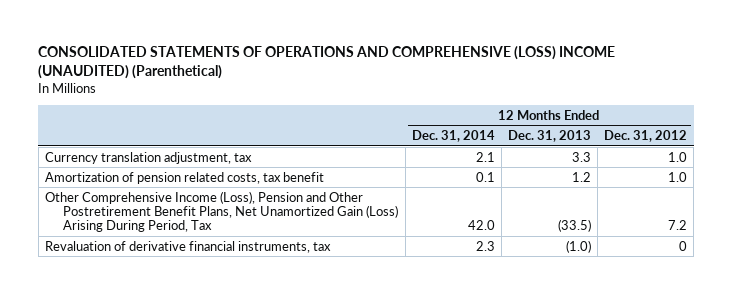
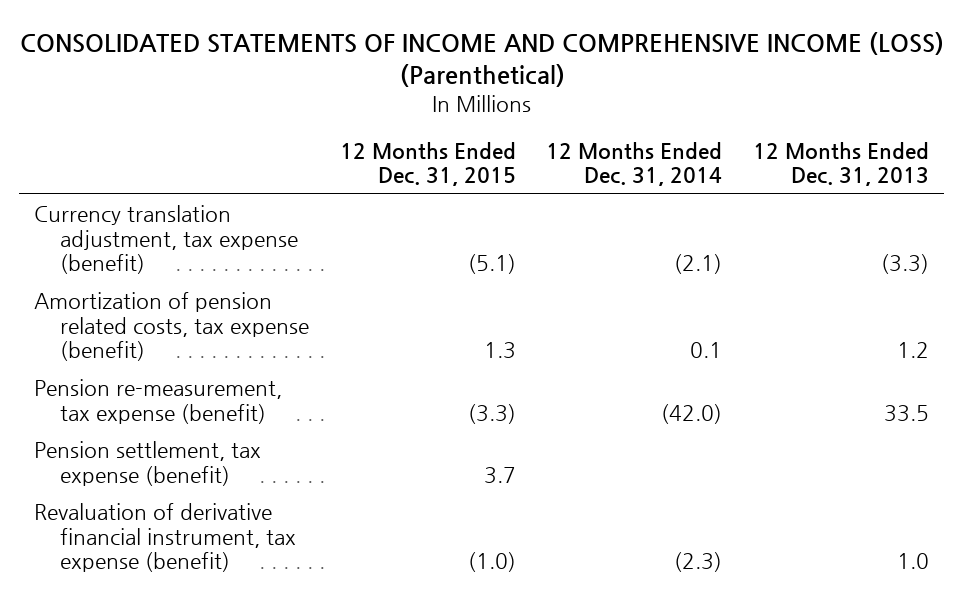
[38,46,616,80] CONSOLIDATED STATEMENTS OF OPERATIONS AND COMPREHENSIVE (LOSS) INCOME (UNAUDITED) (Parenthetical) -> [19,32,944,88] CONSOLIDATED STATEMENTS OF INCOME AND COMPREHENSIVE INCOME (LOSS) (Parenthetical)
[604,130,688,143] Dec. 31, 2012 -> none
none -> [339,141,516,187] 12 Months Ended Dec. 31, 2015
[44,190,399,233] Other Comprehensive Income (Loss), Pension and Other Postretirement Benefit Plans, Net Unamortized Gain (Loss) Arising During Period, Tax -> none
[44,151,252,164] Currency translation adjustment, tax -> [34,205,299,274] Currency translation adjustment, tax expense (benefit)
[475,151,495,162] 2.1 -> [674,253,723,274] (2.1)
[571,151,591,162] 3.3 -> [880,253,929,274] (3.3)
[44,171,324,184] Amortization of pension related costs, tax benefit -> [34,292,310,361] Amortization of pension related costs, tax expense (benefit)
none -> [34,379,283,424] Pension re-measurement, tax expense (benefit)
none -> [34,441,262,486] Pension settlement, tax expense (benefit)
[44,240,331,253] Revaluation of derivative financial instruments, tax -> [34,503,297,572] Revaluation of derivative financial instrument, tax expense (benefit)
[475,240,495,251] 2.3 -> [674,551,723,572] (2.3)
[565,239,591,253] (1.0) -> [896,552,929,569] 1.0

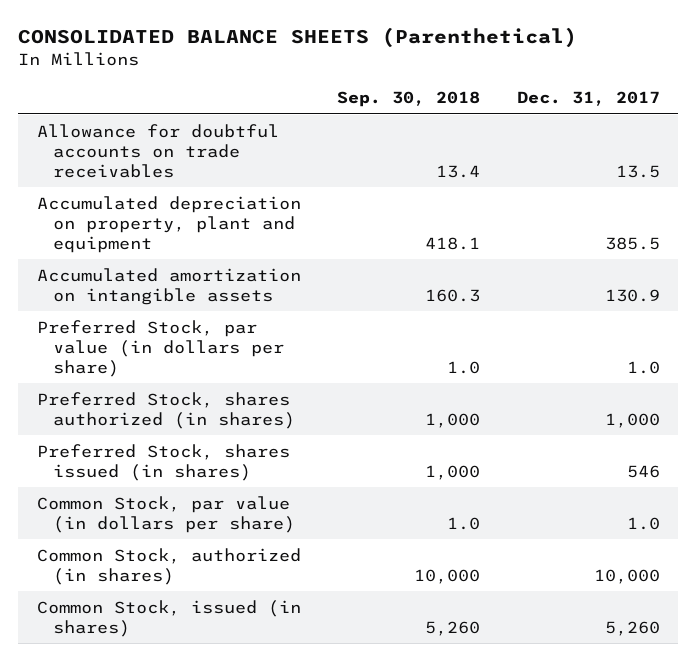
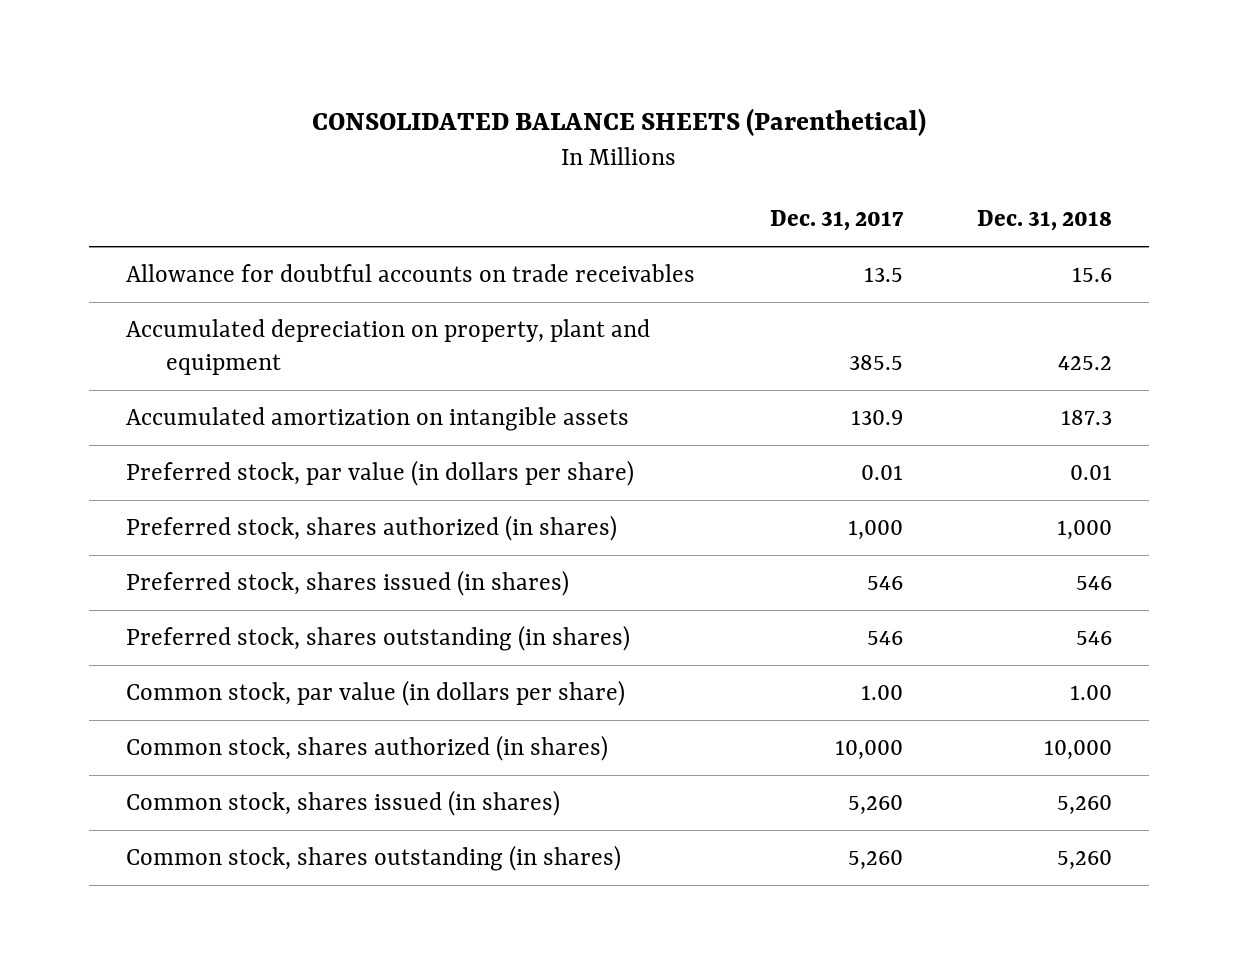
[337,91,481,108] Sep. 30, 2018 -> none
none -> [977,210,1113,232] Dec. 31, 2018
[36,319,284,377] Preferred Stock, par value (in dollars per share) -> [126,459,635,486] Preferred stock, par value (in dollars per share)
[626,360,660,374] 1.0 -> [860,464,903,480] 0.01
[36,391,295,429] Preferred Stock, shares authorized (in shares) -> [126,514,618,541] Preferred stock, shares authorized (in shares)
[36,443,290,481] Preferred Stock, shares issued (in shares) -> [126,569,570,596] Preferred stock, shares issued (in shares)
none -> [126,624,631,651] Preferred stock, shares outstanding (in shares)
[36,495,295,533] Common Stock, par value (in dollars per share) -> [126,679,626,706] Common stock, par value (in dollars per share)
[626,516,660,530] 1.0 -> [860,684,903,700] 1.00
[36,547,301,585] Common Stock, authorized (in shares) -> [126,734,609,761] Common stock, shares authorized (in shares)
[36,599,301,637] Common Stock, issued (in shares) -> [126,789,561,816] Common stock, shares issued (in shares)
none -> [126,844,622,871] Common stock, shares outstanding (in shares)

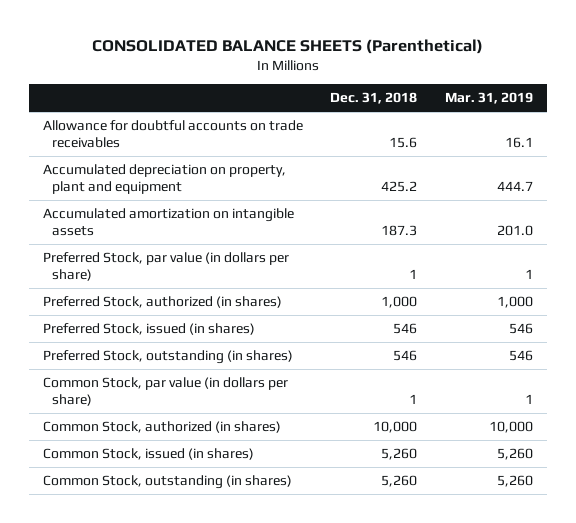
[769,210,904,232] Dec. 31, 2017 -> none
none -> [445,92,534,105] Mar. 31, 2019
[126,459,635,486] Preferred stock, par value (in dollars per share) -> [42,252,289,281] Preferred Stock, par value (in dollars per share)
[1070,464,1113,480] 0.01 -> [409,268,418,279] 1
[126,514,618,541] Preferred stock, shares authorized (in shares) -> [42,296,282,309] Preferred Stock, authorized (in shares)
[126,569,570,596] Preferred stock, shares issued (in shares) -> [42,323,255,336] Preferred Stock, issued (in shares)
[126,624,631,651] Preferred stock, shares outstanding (in shares) -> [42,350,293,365] Preferred Stock, outstanding (in shares)
[126,679,626,706] Common stock, par value (in dollars per share) -> [42,377,288,406] Common Stock, par value (in dollars per share)
[1070,684,1113,700] 1.00 -> [409,393,418,404] 1
[126,734,609,761] Common stock, shares authorized (in shares) -> [42,421,281,434] Common Stock, authorized (in shares)
[126,789,561,816] Common stock, shares issued (in shares) -> [42,448,254,461] Common Stock, issued (in shares)
[126,844,622,871] Common stock, shares outstanding (in shares) -> [42,475,292,490] Common Stock, outstanding (in shares)

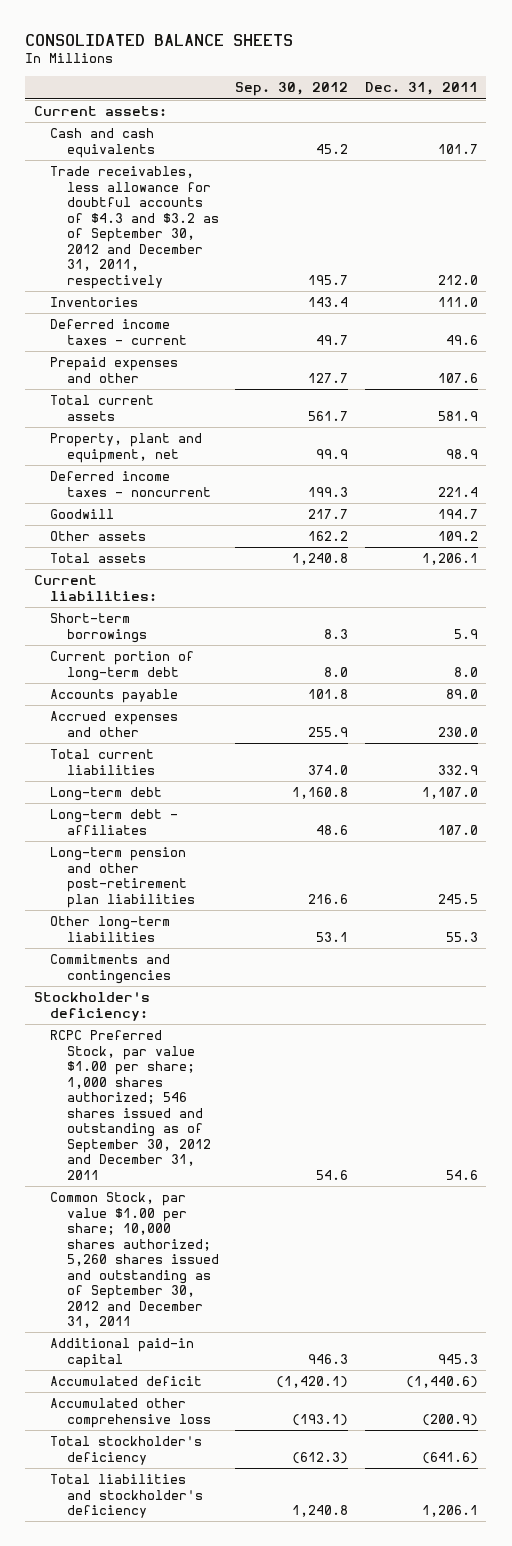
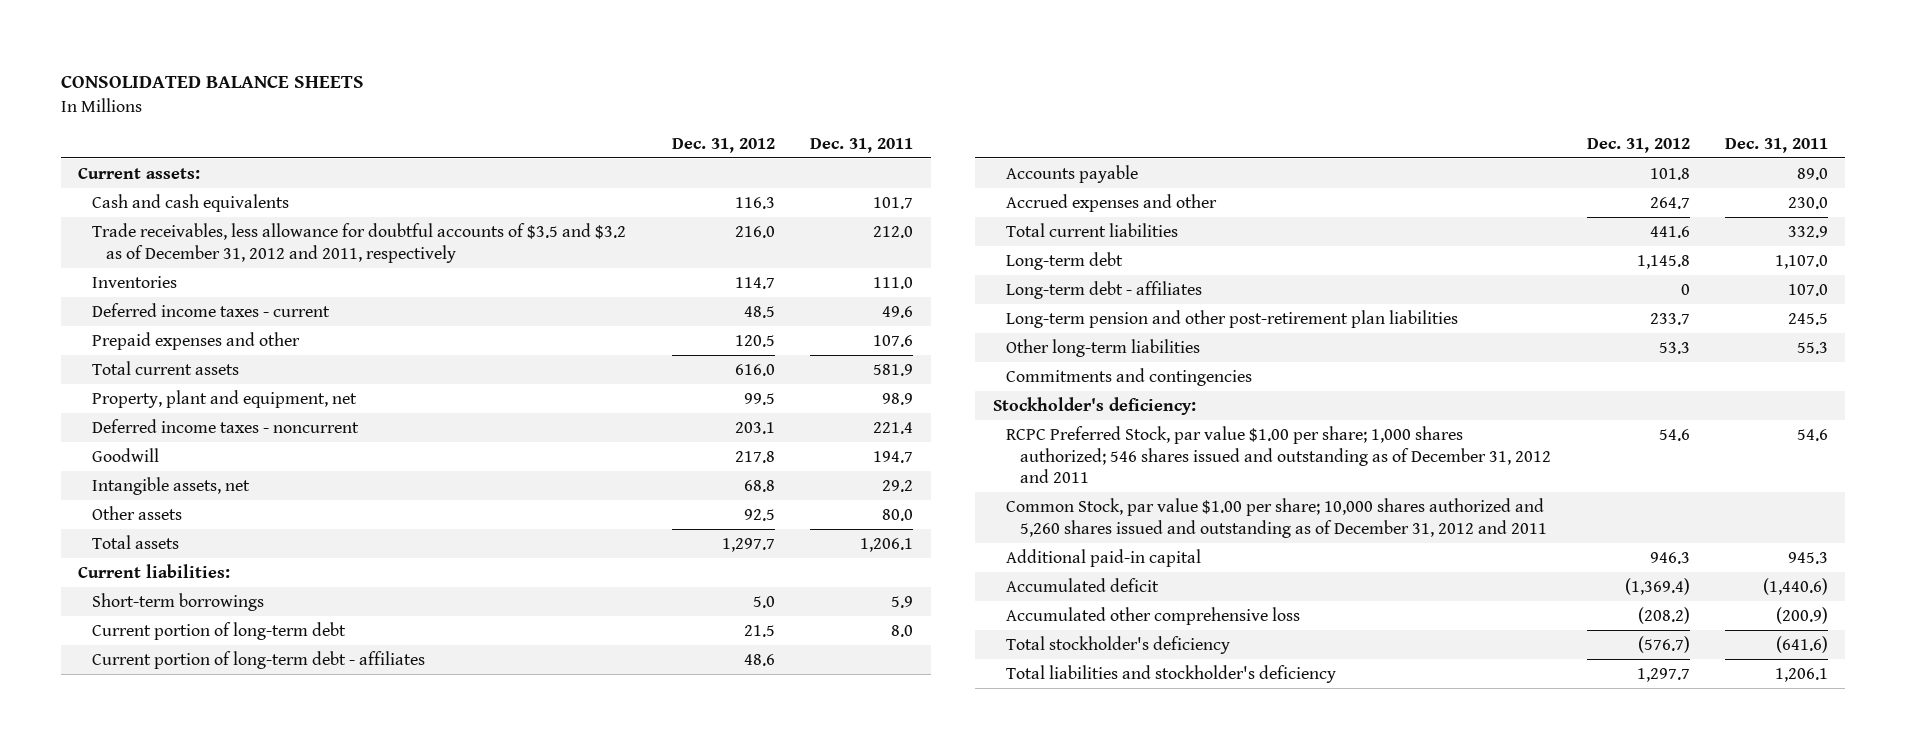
[235,82,349,97] Sep. 30, 2012 -> none
none -> [672,138,776,154] Dec. 31, 2012
[50,166,219,289] Trade receivables, less allowance for doubtful accounts of $4.3 and $3.2 as of September 30, 2012 and December 31, 2011, respectively -> [92,222,627,263] Trade receivables, less allowance for doubtful accounts of $3.5 and $3.2 as of December 31, 2012 and 2011, respectively
none -> [92,476,251,495] Intangible assets, net
[438,531,479,542] 109.2 -> [882,508,914,521] 80.0
none -> [92,650,426,669] Current portion of long-term debt - affiliates
[50,1030,211,1180] RCPC Preferred Stock, par value $1.00 per share; 1,000 shares authorized; 546 shares issued and outstanding as of September 30, 2012 and December 31, 2011 -> [1006,425,1552,484] RCPC Preferred Stock, par value $1.00 per share; 1,000 shares authorized; 546 shares issued and outstanding as of December 31, 2012 and 2011
[50,1192,219,1329] Common Stock, par value $1.00 per share; 10,000 shares authorized; 5,260 shares issued and outstanding as of September 30, 2012 and December 31, 2011 -> [1006,497,1548,538] Common Stock, par value $1.00 per share; 10,000 shares authorized and 5,260 shares issued and outstanding as of December 31, 2012 and 2011

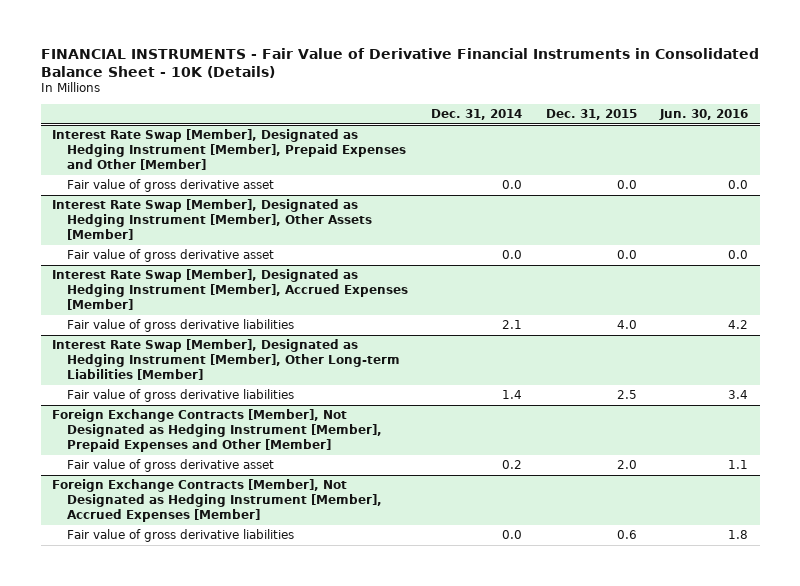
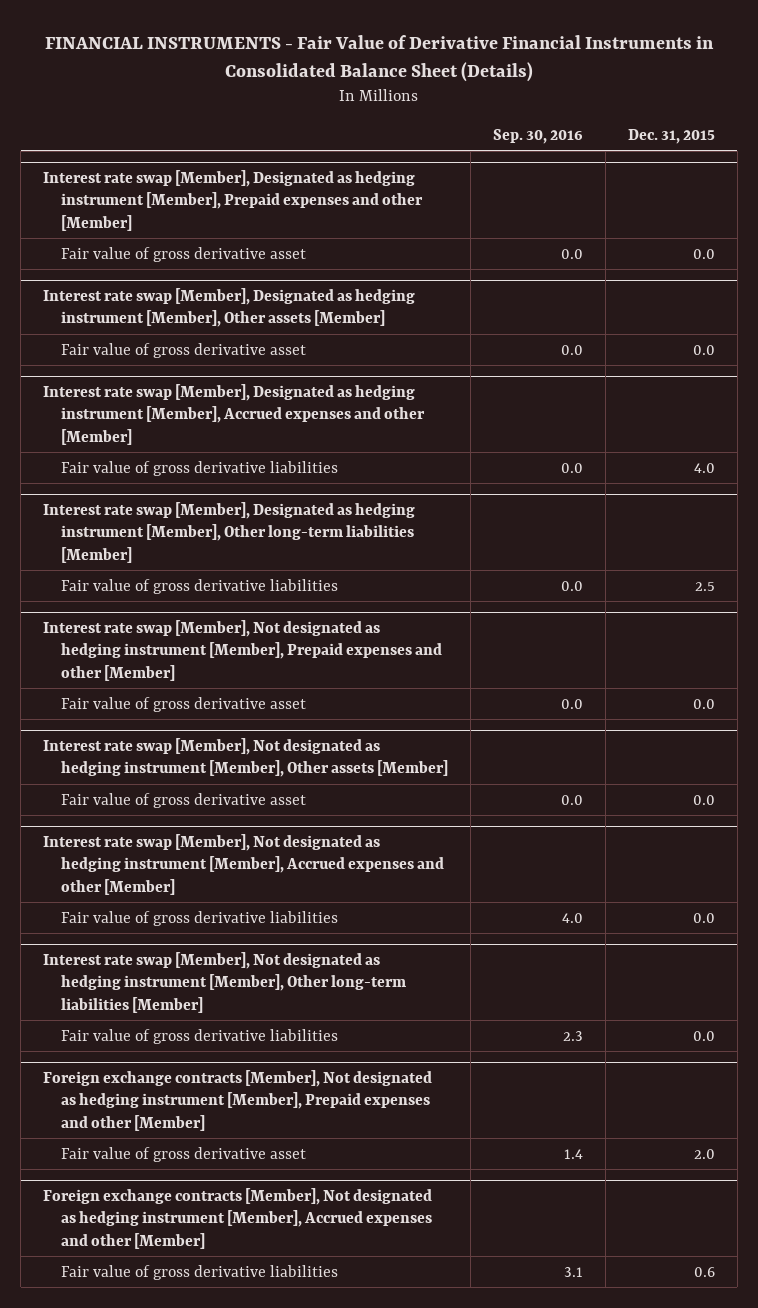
[40,47,759,78] FINANCIAL INSTRUMENTS - Fair Value of Derivative Financial Instruments in Consolidated Balance Sheet - 10K (Details) -> [45,34,715,82] FINANCIAL INSTRUMENTS - Fair Value of Derivative Financial Instruments in Consolidated Balance Sheet (Details)
[431,109,523,121] Dec. 31, 2014 -> none
[659,109,749,121] Jun. 30, 2016 -> none
none -> [492,128,583,144] Sep. 30, 2016
[52,129,406,171] Interest Rate Swap [Member], Designated as Hedging Instrument [Member], Prepaid Expenses and Other [Member] -> [43,169,423,232] Interest rate swap [Member], Designated as hedging instrument [Member], Prepaid expenses and other [Member]
[52,199,372,241] Interest Rate Swap [Member], Designated as Hedging Instrument [Member], Other Assets [Member] -> [43,287,416,328] Interest rate swap [Member], Designated as hedging instrument [Member], Other assets [Member]
[52,269,408,311] Interest Rate Swap [Member], Designated as Hedging Instrument [Member], Accrued Expenses [Member] -> [43,383,425,446] Interest rate swap [Member], Designated as hedging instrument [Member], Accrued expenses and other [Member]
[52,339,400,381] Interest Rate Swap [Member], Designated as Hedging Instrument [Member], Other Long-term Liabilities [Member] -> [43,501,416,564] Interest rate swap [Member], Designated as hedging instrument [Member], Other long-term liabilities [Member]
none -> [43,619,442,682] Interest rate swap [Member], Not designated as hedging instrument [Member], Prepaid expenses and other [Member]
none -> [60,696,306,712] Fair value of gross derivative asset
none -> [43,737,448,778] Interest rate swap [Member], Not designated as hedging instrument [Member], Other assets [Member]
none -> [60,792,306,808] Fair value of gross derivative asset
none -> [43,833,444,896] Interest rate swap [Member], Not designated as hedging instrument [Member], Accrued expenses and other [Member]
none -> [60,910,338,926] Fair value of gross derivative liabilities
none -> [43,951,406,1014] Interest rate swap [Member], Not designated as hedging instrument [Member], Other long-term liabilities [Member]
none -> [60,1028,338,1044] Fair value of gross derivative liabilities
[52,409,382,453] Foreign Exchange Contracts [Member], Not Designated as Hedging Instrument [Member], Prepaid Expenses and Other [Member] -> [43,1069,433,1132] Foreign exchange contracts [Member], Not designated as hedging instrument [Member], Prepaid expenses and other [Member]
[52,479,382,523] Foreign Exchange Contracts [Member], Not Designated as Hedging Instrument [Member], Accrued Expenses [Member] -> [43,1187,433,1250] Foreign exchange contracts [Member], Not designated as hedging instrument [Member], Accrued expenses and other [Member]

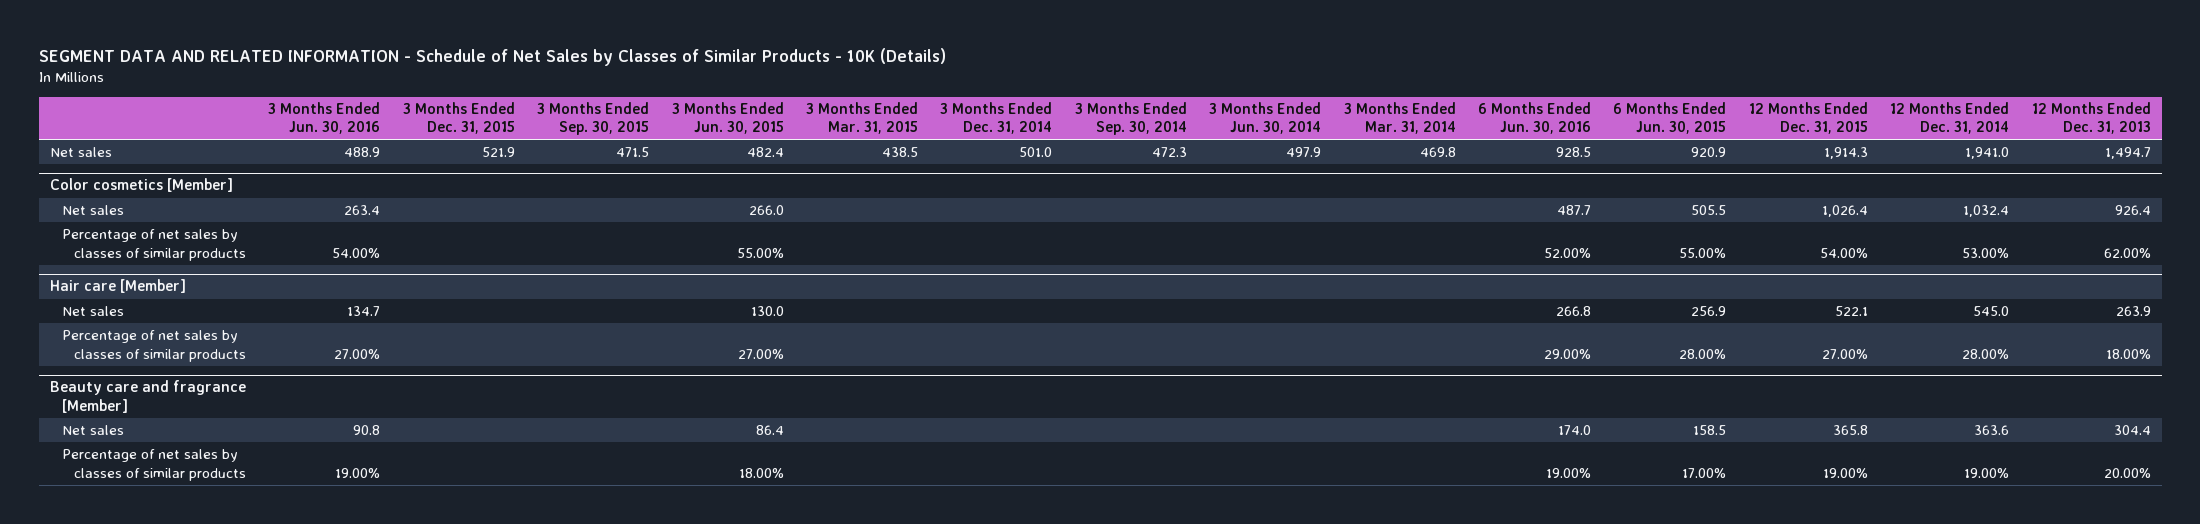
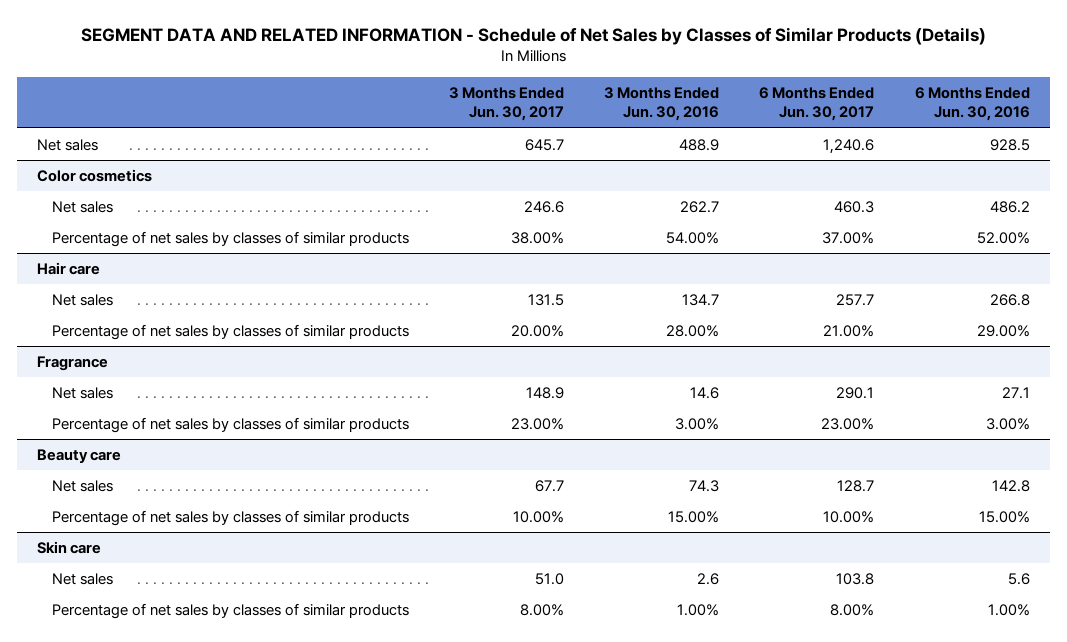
[38,47,946,66] SEGMENT DATA AND RELATED INFORMATION - Schedule of Net Sales by Classes of Similar Products - 10K (Details) -> [80,26,986,45] SEGMENT DATA AND RELATED INFORMATION - Schedule of Net Sales by Classes of Similar Products (Details)
[402,101,515,135] 3 Months Ended Dec. 31, 2015 -> none
[537,101,650,136] 3 Months Ended Sep. 30, 2015 -> none
[671,101,784,135] 3 Months Ended Jun. 30, 2015 -> none
[806,101,919,135] 3 Months Ended Mar. 31, 2015 -> none
[940,101,1053,135] 3 Months Ended Dec. 31, 2014 -> none
[1074,101,1187,136] 3 Months Ended Sep. 30, 2014 -> none
[1209,101,1322,135] 3 Months Ended Jun. 30, 2014 -> none
[1343,101,1456,135] 3 Months Ended Mar. 31, 2014 -> none
[1613,101,1727,135] 6 Months Ended Jun. 30, 2015 -> none
[1748,101,1868,135] 12 Months Ended Dec. 31, 2015 -> none
[1890,101,2010,135] 12 Months Ended Dec. 31, 2014 -> none
[2031,101,2151,135] 12 Months Ended Dec. 31, 2013 -> none
none -> [448,86,564,122] 3 Months Ended Jun. 30, 2017
none -> [759,86,875,122] 6 Months Ended Jun. 30, 2017
[49,178,233,193] Color cosmetics [Member] -> [37,169,153,183] Color cosmetics
[344,205,381,216] 263.4 -> [680,201,720,214] 262.7
[1557,205,1592,216] 487.7 -> [989,201,1030,214] 486.2
[49,279,186,294] Hair care [Member] -> [37,262,101,276] Hair care
[49,380,246,414] Beauty care and fragrance [Member] -> none
[334,348,381,359] 27.00% -> [666,325,720,338] 28.00%
none -> [37,356,109,372] Fragrance
[353,425,381,436] 90.8 -> [690,387,720,400] 14.6
[1558,425,1592,436] 174.0 -> [1001,387,1030,400] 27.1
[335,467,381,478] 19.00% -> [675,418,720,431] 3.00%
[1546,467,1592,478] 19.00% -> [985,418,1030,431] 3.00%
none -> [37,449,122,464] Beauty care
none -> [51,480,113,493] Net sales
none -> [51,510,409,527] Percentage of net sales by classes of similar products
none -> [37,541,102,555] Skin care
none -> [51,573,113,586] Net sales
none -> [51,603,409,620] Percentage of net sales by classes of similar products

